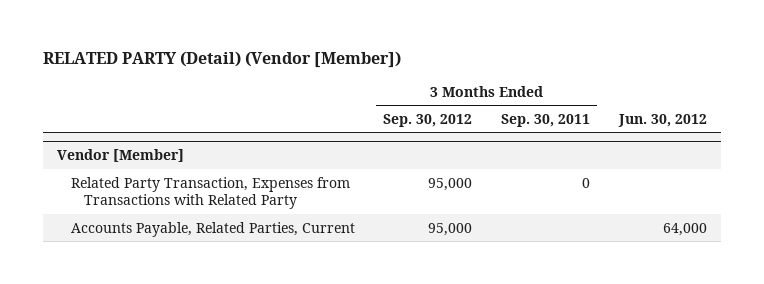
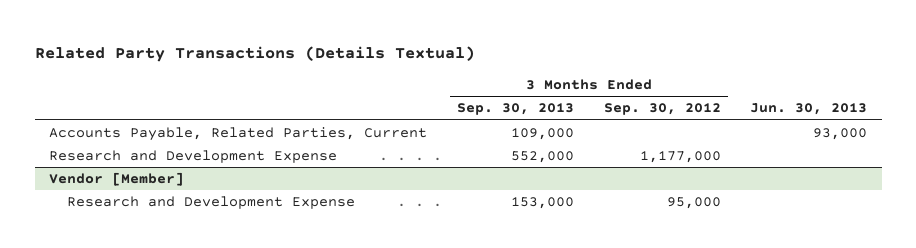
[43,51,402,69] RELATED PARTY (Detail) (Vendor [Member]) -> [34,45,475,62] Related Party Transactions (Details Textual)
[500,113,590,127] Sep. 30, 2011 -> none
[617,113,707,127] Jun. 30, 2012 -> none
none -> [456,103,574,116] Sep. 30, 2013
none -> [750,103,868,116] Jun. 30, 2013
none -> [49,127,428,142] Accounts Payable, Related Parties, Current
none -> [49,150,338,164] Research and Development Expense
[70,176,350,210] Related Party Transaction, Expenses from Transactions with Related Party -> none
[70,221,355,237] Accounts Payable, Related Parties, Current -> none
none -> [67,196,356,210] Research and Development Expense

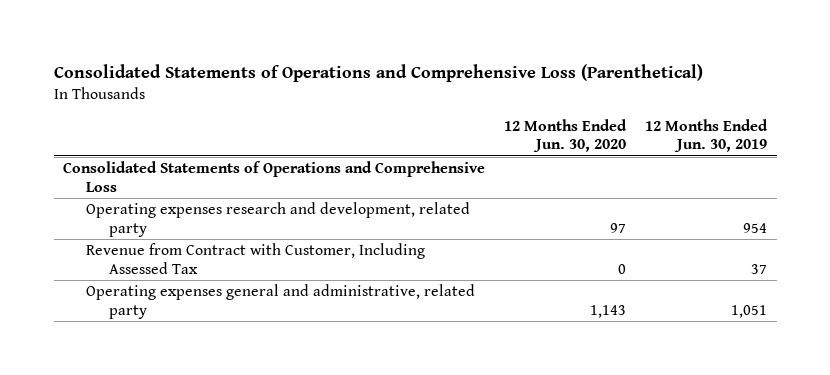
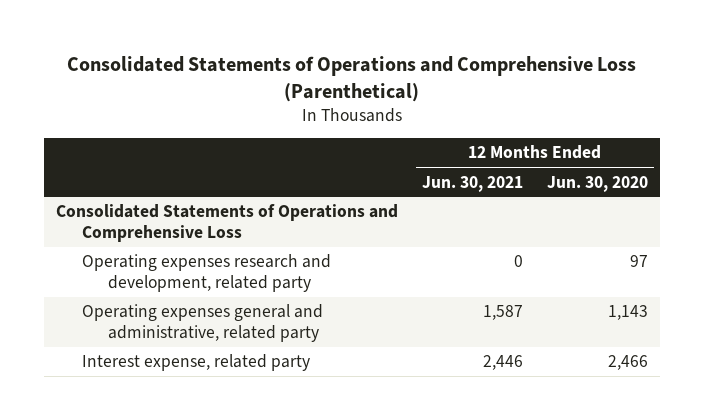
[645,118,769,153] 12 Months Ended Jun. 30, 2019 -> none
none -> [421,175,523,192] Jun. 30, 2021
[85,243,425,274] Revenue from Contract with Customer, Including Assessed Tax -> none
none -> [81,354,310,372] Interest expense, related party

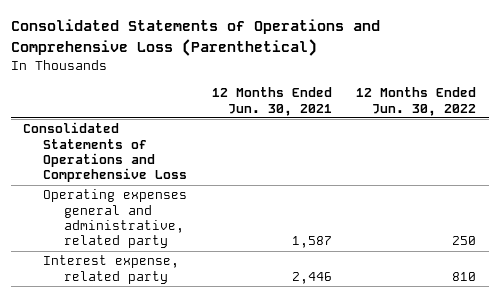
[547,175,649,192] Jun. 30, 2020 -> none
none -> [356,87,477,116] 12 Months Ended Jun. 30, 2022
[81,254,331,292] Operating expenses research and development, related party -> none

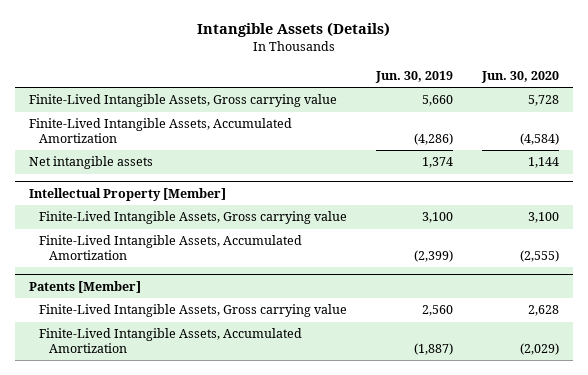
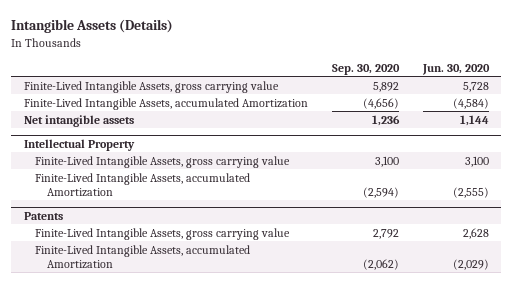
[374,71,453,84] Jun. 30, 2019 -> none
none -> [331,63,400,75] Sep. 30, 2020
[29,94,338,108] Finite-Lived Intangible Assets, Gross carrying value -> [23,80,279,93] Finite-Lived Intangible Assets, gross carrying value
[29,118,293,144] Finite-Lived Intangible Assets, Accumulated Amortization -> [23,97,308,110] Finite-Lived Intangible Assets, accumulated Amortization
[29,187,227,201] Intellectual Property [Member] -> [23,138,135,151] Intellectual Property
[39,211,348,225] Finite-Lived Intangible Assets, Gross carrying value -> [35,155,291,168] Finite-Lived Intangible Assets, gross carrying value
[39,235,303,261] Finite-Lived Intangible Assets, Accumulated Amortization -> [35,172,251,197] Finite-Lived Intangible Assets, accumulated Amortization
[29,280,142,293] Patents [Member] -> [23,211,63,220] Patents
[39,304,348,318] Finite-Lived Intangible Assets, Gross carrying value -> [35,227,291,240] Finite-Lived Intangible Assets, gross carrying value
[39,328,303,354] Finite-Lived Intangible Assets, Accumulated Amortization -> [35,244,251,269] Finite-Lived Intangible Assets, accumulated Amortization

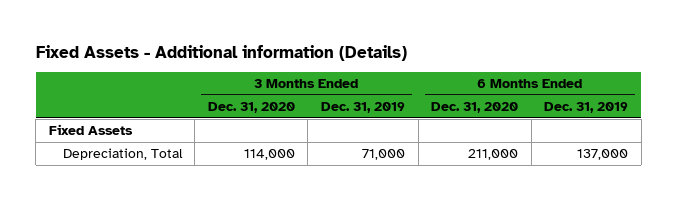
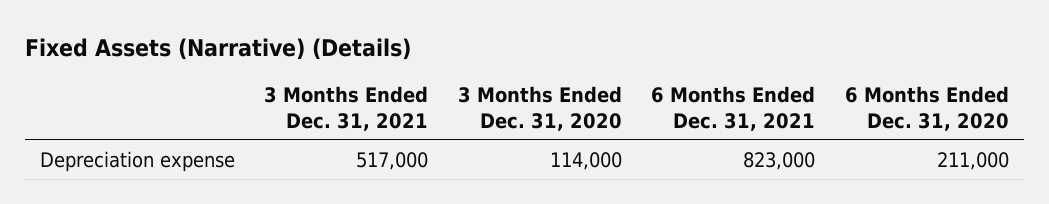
[35,44,407,61] Fixed Assets - Additional information (Details) -> [24,37,411,60] Fixed Assets (Narrative) (Details)
[321,102,406,114] Dec. 31, 2019 -> none
[544,102,629,114] Dec. 31, 2019 -> none
none -> [264,85,429,131] 3 Months Ended Dec. 31, 2021
none -> [651,85,816,131] 6 Months Ended Dec. 31, 2021
[48,124,133,136] Fixed Assets -> none
[62,148,183,161] Depreciation, Total -> [39,151,235,173] Depreciation expense

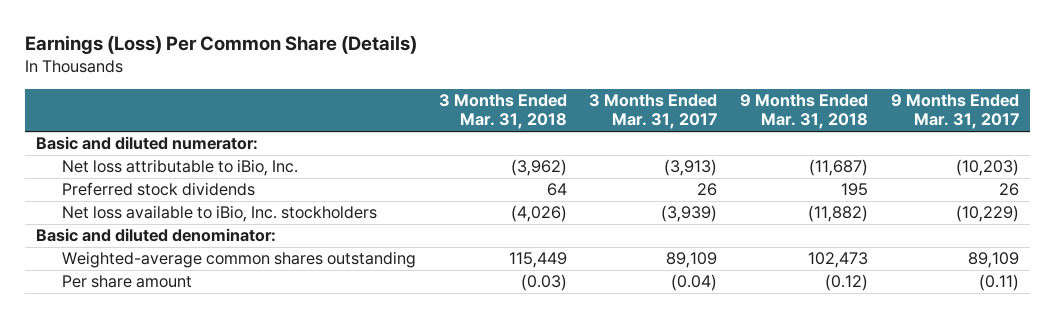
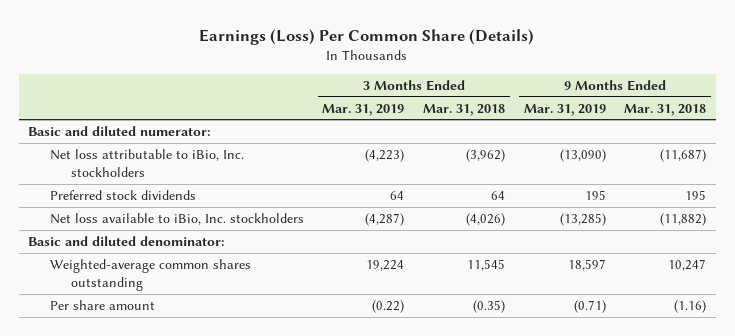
[589,94,718,130] 3 Months Ended Mar. 31, 2017 -> none
[890,94,1019,130] 9 Months Ended Mar. 31, 2017 -> none
none -> [322,103,405,116] Mar. 31, 2019
none -> [523,103,606,116] Mar. 31, 2019
[61,159,298,177] Net loss attributable to iBio, Inc. -> [49,148,244,177] Net loss attributable to iBio, Inc. stockholders
[508,252,567,269] 115,449 -> [467,258,506,271] 11,545
[808,252,869,269] 102,473 -> [668,258,707,271] 10,247
[520,274,567,292] (0.03) -> [473,299,506,313] (0.35)
[825,274,869,292] (0.12) -> [674,299,707,313] (1.16)

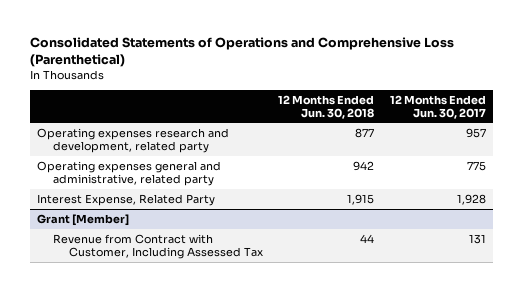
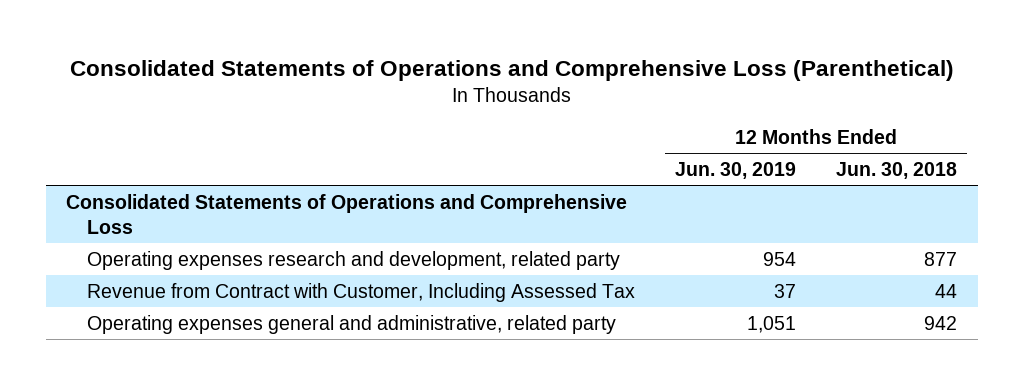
[389,94,486,119] 12 Months Ended Jun. 30, 2017 -> none
none -> [674,162,796,180] Jun. 30, 2019
none -> [65,193,627,234] Consolidated Statements of Operations and Comprehensive Loss
[37,193,216,206] Interest Expense, Related Party -> none
[37,213,130,226] Grant [Member] -> none
[37,160,222,186] Operating expenses general and administrative, related party -> [86,314,616,334] Operating expenses general and administrative, related party

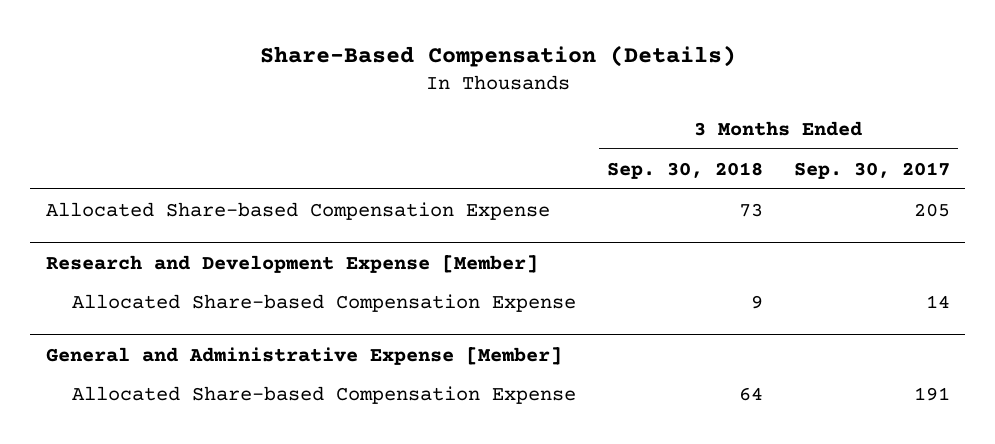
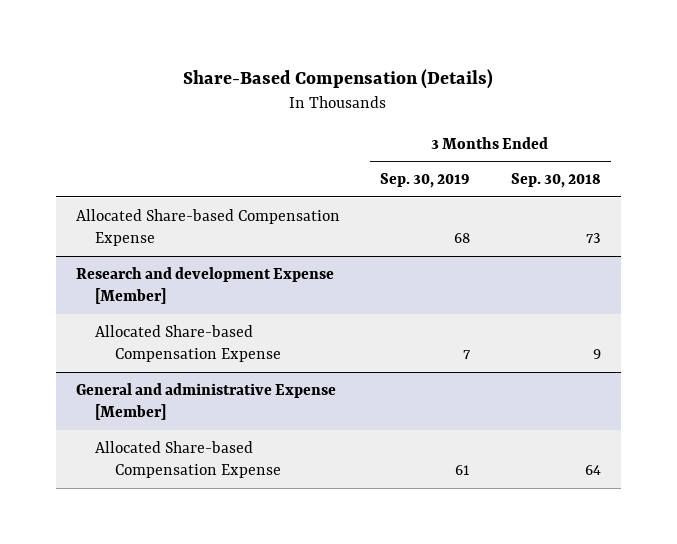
[793,161,950,179] Sep. 30, 2017 -> none
none -> [380,173,471,189] Sep. 30, 2019
[45,254,538,273] Research and Development Expense [Member] -> [75,266,334,305] Research and development Expense [Member]
[45,346,562,365] General and Administrative Expense [Member] -> [75,382,336,421] General and administrative Expense [Member]

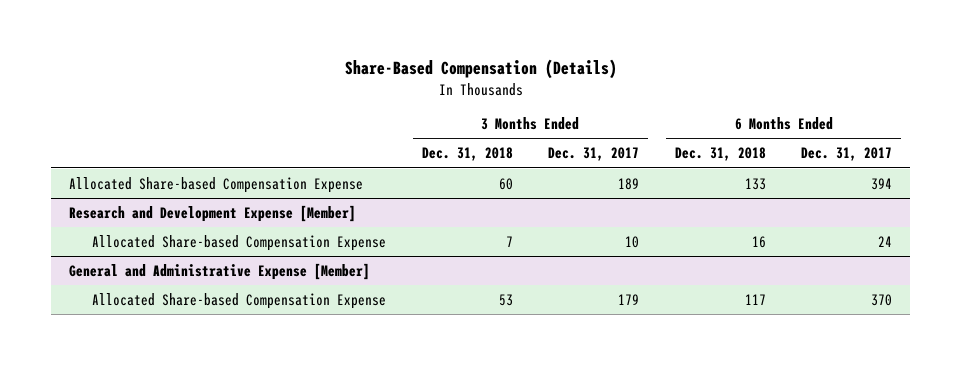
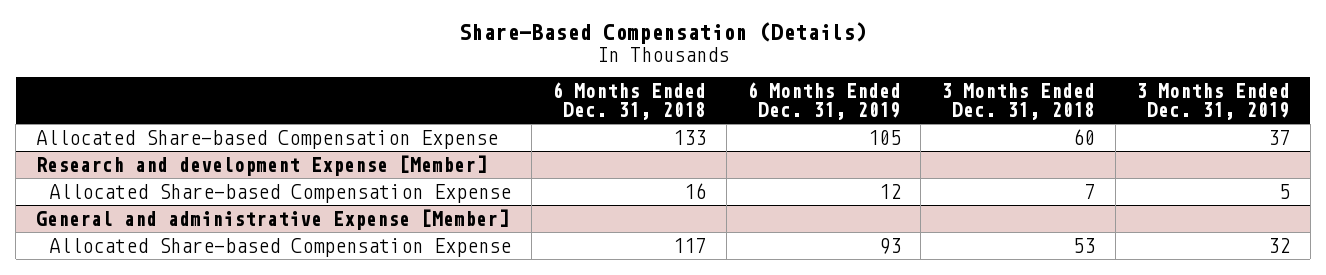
[548,147,640,162] Dec. 31, 2017 -> none
[801,147,893,162] Dec. 31, 2017 -> none
none -> [746,82,901,121] 6 Months Ended Dec. 31, 2019
none -> [1135,83,1290,121] 3 Months Ended Dec. 31, 2019
[68,204,356,222] Research and Development Expense [Member] -> [35,154,487,176] Research and development Expense [Member]
[68,262,370,280] General and Administrative Expense [Member] -> [35,208,509,230] General and administrative Expense [Member]

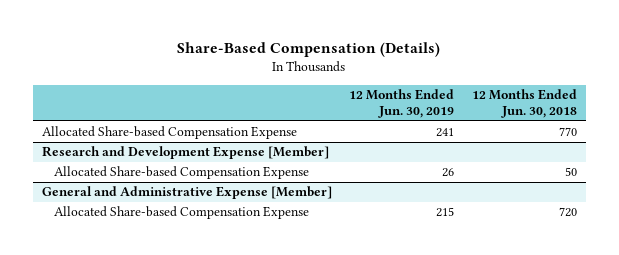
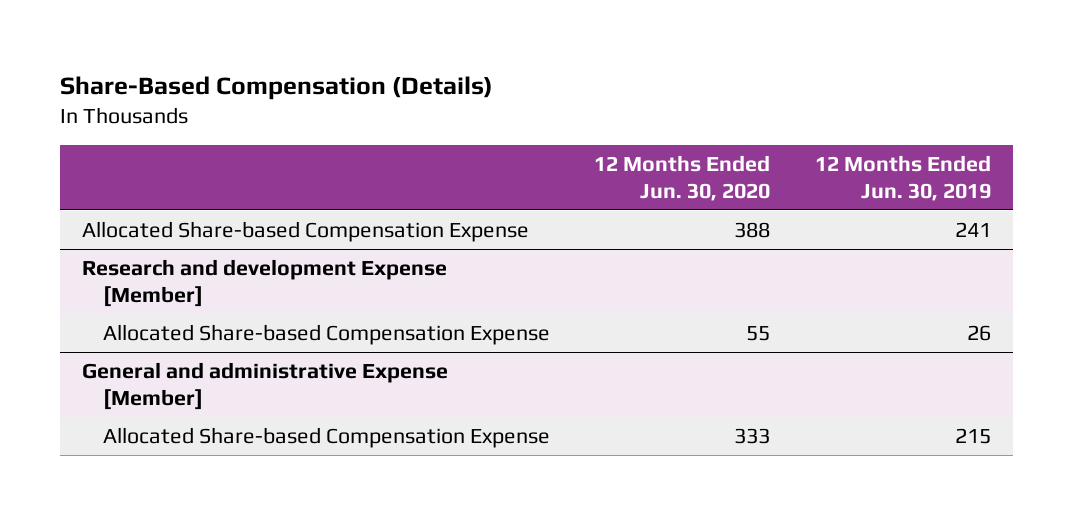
[472,88,578,119] 12 Months Ended Jun. 30, 2018 -> none
none -> [594,154,771,201] 12 Months Ended Jun. 30, 2020
[41,146,329,160] Research and Development Expense [Member] -> [82,259,448,307] Research and development Expense [Member]
[41,186,332,200] General and Administrative Expense [Member] -> [82,362,449,410] General and administrative Expense [Member]

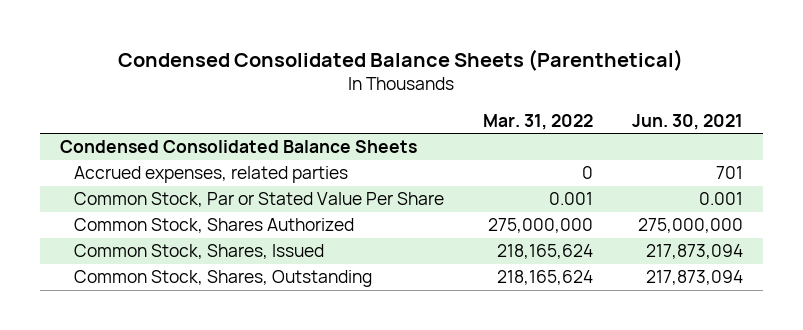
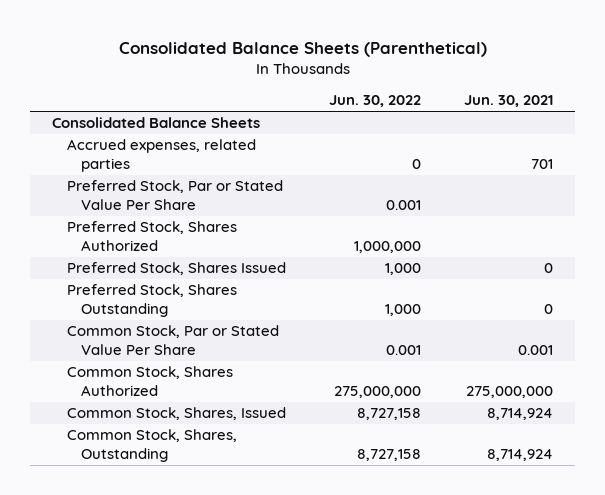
[118,48,684,71] Condensed Consolidated Balance Sheets (Parenthetical) -> [118,41,487,57] Consolidated Balance Sheets (Parenthetical)
[483,113,594,130] Mar. 31, 2022 -> none
none -> [329,95,422,108] Jun. 30, 2022
[59,140,417,154] Condensed Consolidated Balance Sheets -> [52,117,261,129] Consolidated Balance Sheets
none -> [66,180,283,210] Preferred Stock, Par or Stated Value Per Share
none -> [66,221,237,251] Preferred Stock, Shares Authorized
none -> [66,262,286,276] Preferred Stock, Shares Issued
none -> [66,284,237,317] Preferred Stock, Shares Outstanding
[646,244,744,260] 217,873,094 -> [487,408,554,421] 8,714,924
[646,270,744,286] 217,873,094 -> [487,448,554,461] 8,714,924

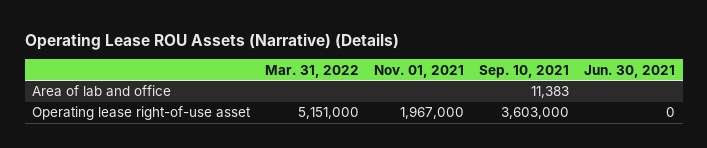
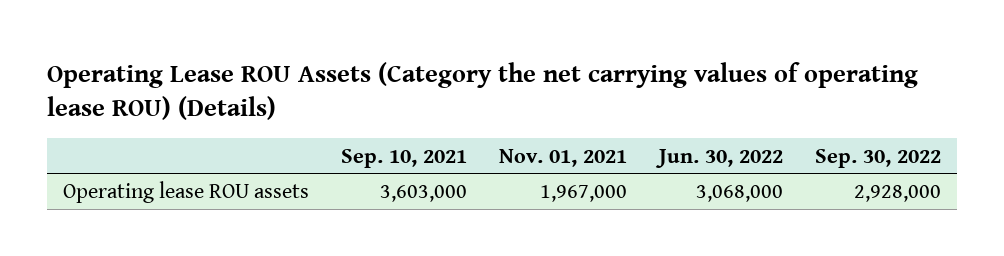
[24,32,399,50] Operating Lease ROU Assets (Narrative) (Details) -> [47,61,919,121] Operating Lease ROU Assets (Category the net carrying values of operating lease ROU) (Details)
[265,64,360,78] Mar. 31, 2022 -> none
[584,64,676,78] Jun. 30, 2021 -> none
none -> [655,148,784,168] Jun. 30, 2022
none -> [815,148,942,168] Sep. 30, 2022
[32,85,172,98] Area of lab and office -> none
[32,106,252,121] Operating lease right-of-use asset -> [63,181,310,204] Operating lease ROU assets

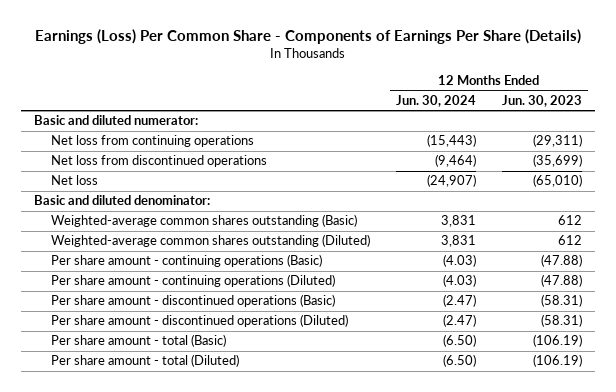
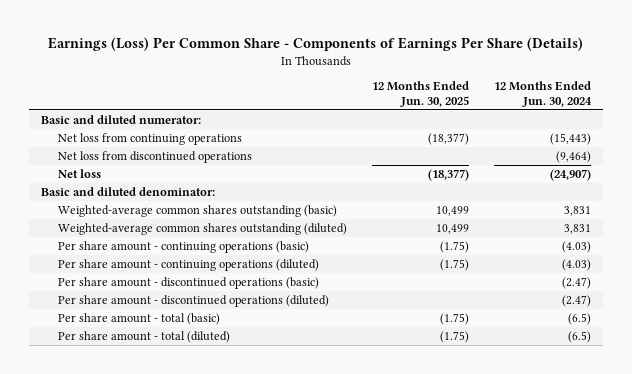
[501,95,582,108] Jun. 30, 2023 -> none
none -> [371,81,469,107] 12 Months Ended Jun. 30, 2025
[51,214,358,228] Weighted-average common shares outstanding (Basic) -> [57,204,337,217] Weighted-average common shares outstanding (basic)
[51,234,371,248] Weighted-average common shares outstanding (Diluted) -> [57,222,347,235] Weighted-average common shares outstanding (diluted)
[51,254,323,268] Per share amount - continuing operations (Basic) -> [57,240,309,253] Per share amount - continuing operations (basic)
[51,274,336,288] Per share amount - continuing operations (Diluted) -> [57,258,319,271] Per share amount - continuing operations (diluted)
[51,294,336,308] Per share amount - discontinued operations (Basic) -> [57,276,319,289] Per share amount - discontinued operations (basic)
[51,314,349,328] Per share amount - discontinued operations (Diluted) -> [57,294,329,307] Per share amount - discontinued operations (diluted)
[51,334,227,348] Per share amount - total (Basic) -> [57,312,220,325] Per share amount - total (basic)
[443,334,477,348] (6.50) -> [567,312,591,325] (6.5)
[51,354,240,368] Per share amount - total (Diluted) -> [57,330,230,343] Per share amount - total (diluted)
[443,354,477,368] (6.50) -> [567,330,591,343] (6.5)

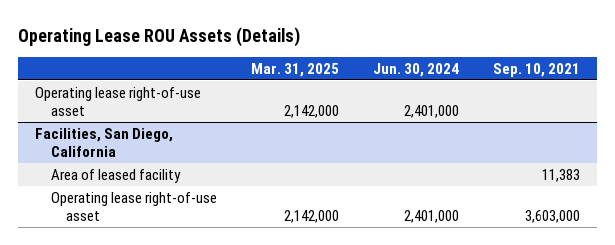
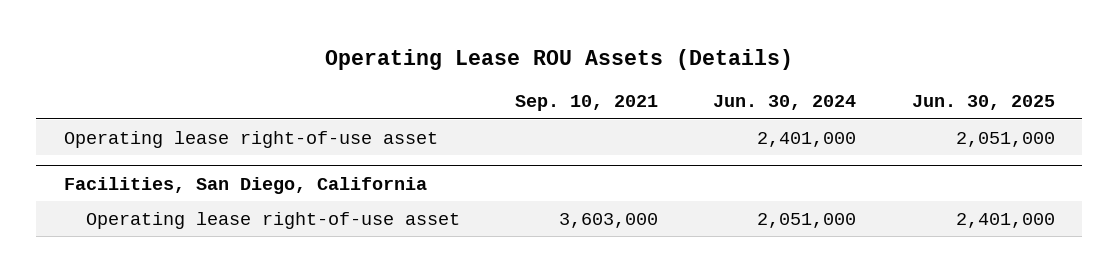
[250,62,339,77] Mar. 31, 2025 -> none
none -> [911,95,1055,111] Jun. 30, 2025
[50,168,181,183] Area of leased facility -> none
[403,209,459,223] 2,401,000 -> [757,212,857,228] 2,051,000

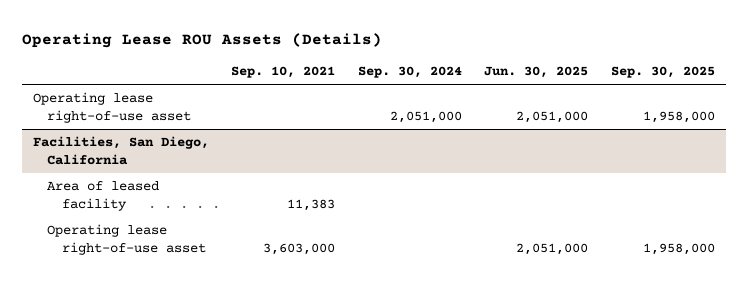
[713,95,857,111] Jun. 30, 2024 -> none
none -> [357,66,462,79] Sep. 30, 2024
none -> [610,66,715,79] Sep. 30, 2025
none -> [47,181,160,211] Area of leased facility
[955,212,1055,228] 2,401,000 -> [516,242,589,255] 2,051,000

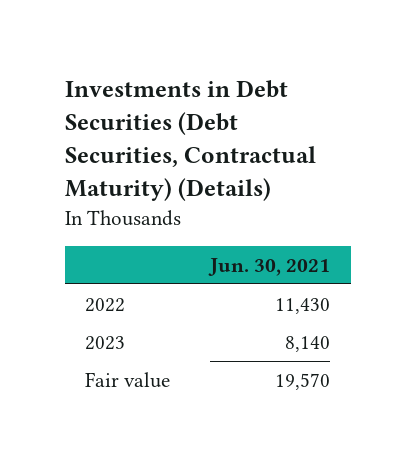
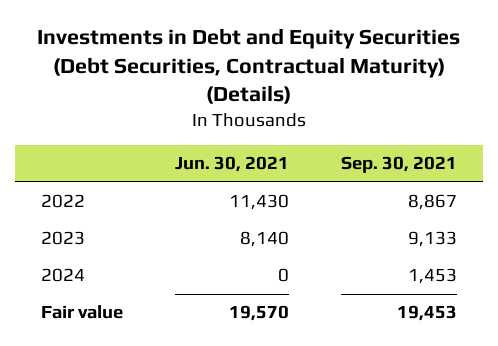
[64,80,316,202] Investments in Debt Securities (Debt Securities, Contractual Maturity) (Details) -> [37,27,461,105] Investments in Debt and Equity Securities (Debt Securities, Contractual Maturity) (Details)
none -> [340,156,457,174] Sep. 30, 2021
none -> [41,268,86,283] 2024

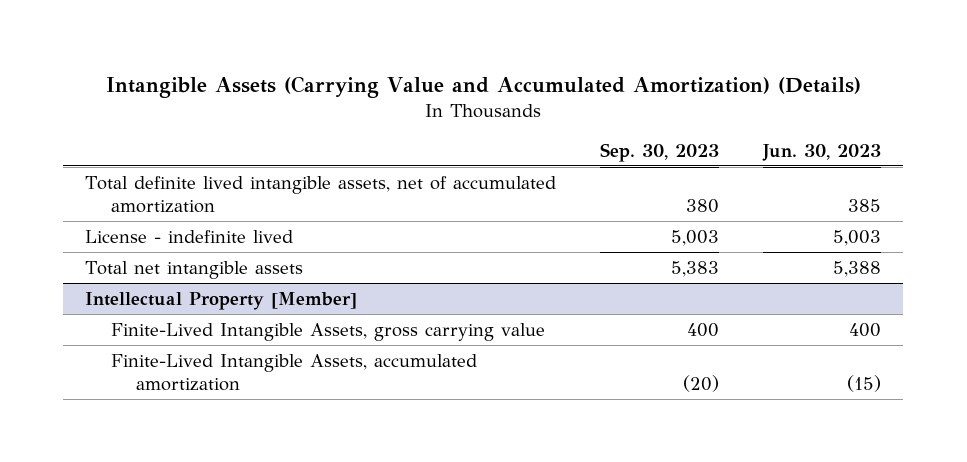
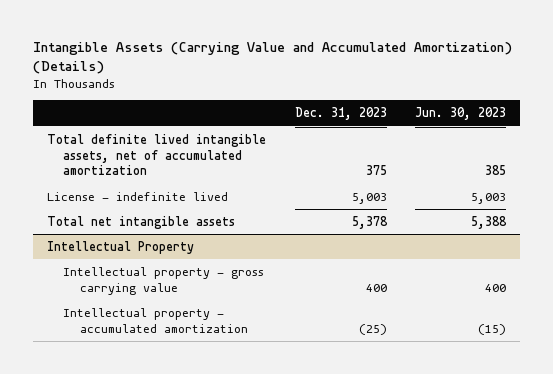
[600,142,720,162] Sep. 30, 2023 -> none
none -> [294,107,387,121] Dec. 31, 2023
[85,291,358,310] Intellectual Property [Member] -> [47,240,195,254] Intellectual Property
[110,322,545,341] Finite-Lived Intangible Assets, gross carrying value -> [63,266,265,295] Intellectual property - gross carrying value
[110,353,477,391] Finite-Lived Intangible Assets, accumulated amortization -> [63,307,248,333] Intellectual property - accumulated amortization

